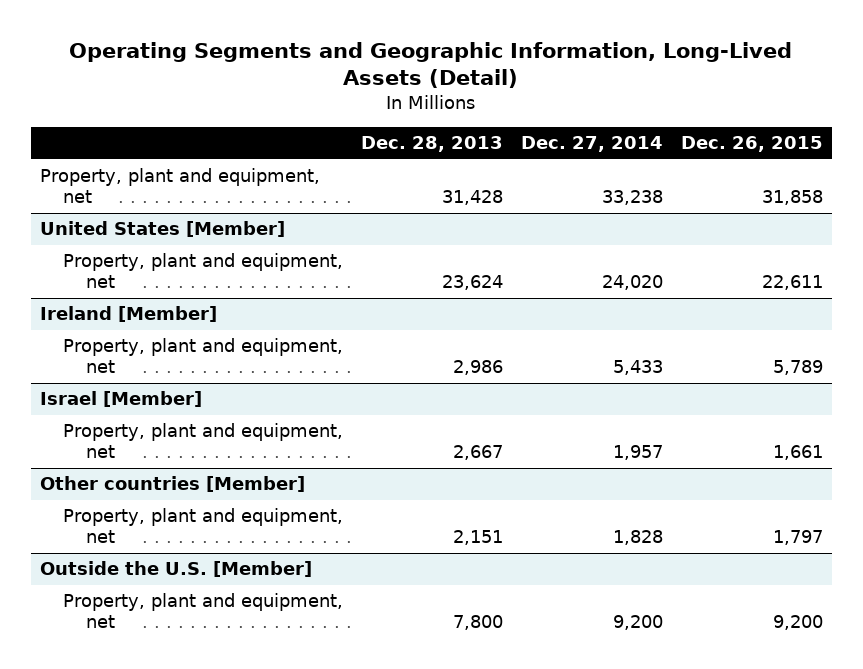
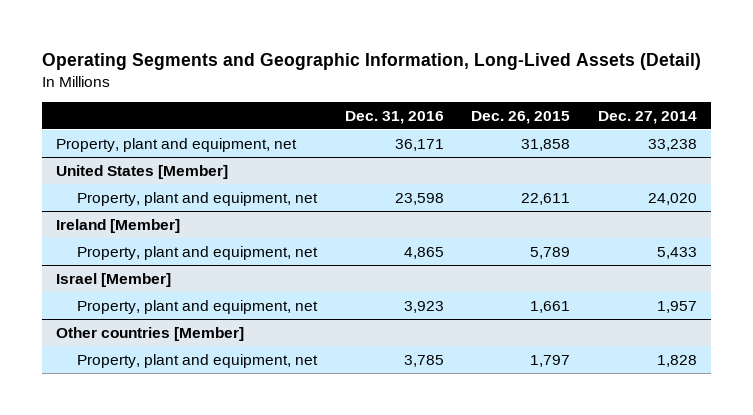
[360,136,503,153] Dec. 28, 2013 -> none
none -> [344,110,444,124] Dec. 31, 2016
[39,561,312,578] Outside the U.S. [Member] -> none
[62,593,343,629] Property, plant and equipment, net -> none

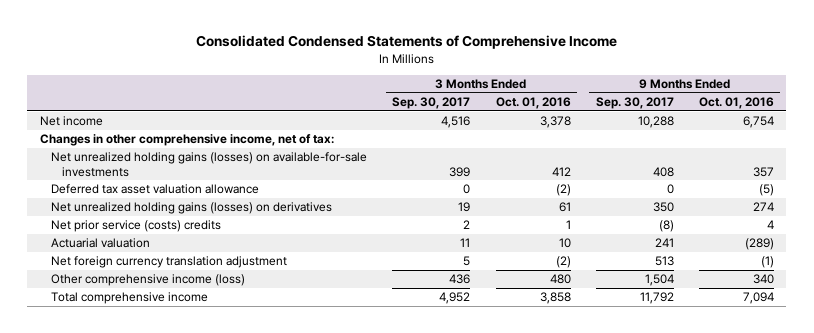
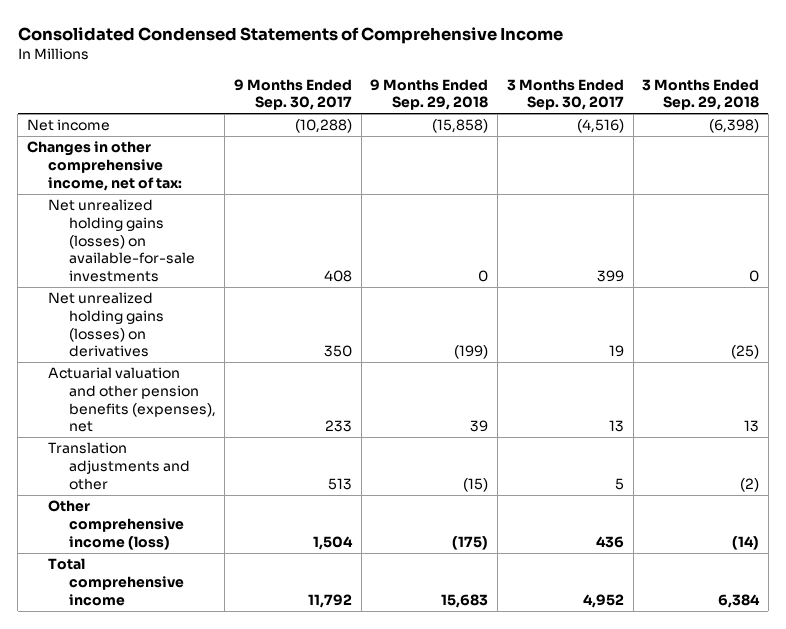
[495,97,571,110] Oct. 01, 2016 -> none
[698,97,774,110] Oct. 01, 2016 -> none
none -> [370,78,489,111] 9 Months Ended Sep. 29, 2018
none -> [642,78,760,111] 3 Months Ended Sep. 29, 2018
[441,116,471,129] 4,516 -> [576,119,624,134] (4,516)
[637,116,674,129] 10,288 -> [295,119,353,134] (10,288)
[51,184,260,195] Deferred tax asset valuation allowance -> none
[51,220,222,233] Net prior service (costs) credits -> none
[51,238,151,249] Actuarial valuation -> none
none -> [47,367,216,433] Actuarial valuation and other pension benefits (expenses), net
[51,256,288,269] Net foreign currency translation adjustment -> [47,442,190,490] Translation adjustments and other

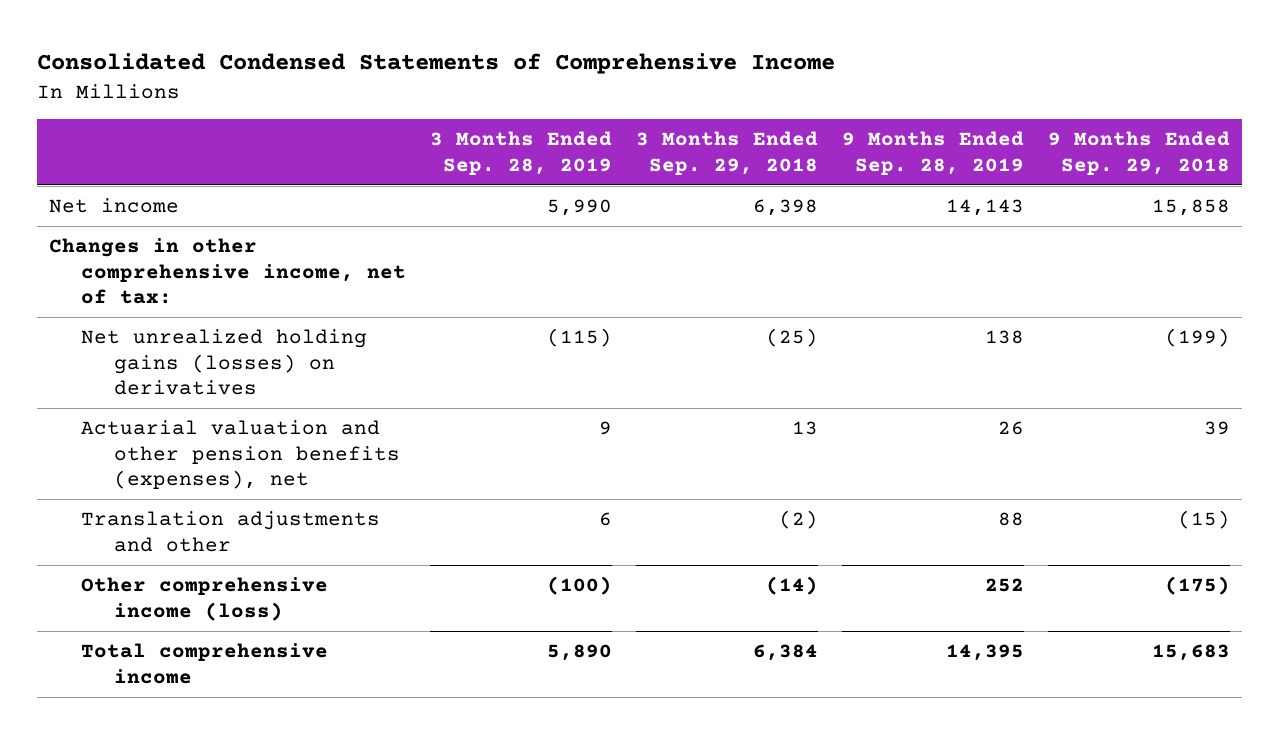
[234,78,353,111] 9 Months Ended Sep. 30, 2017 -> none
[506,78,624,111] 3 Months Ended Sep. 30, 2017 -> none
none -> [430,130,613,175] 3 Months Ended Sep. 28, 2019
none -> [842,130,1025,175] 9 Months Ended Sep. 28, 2019
[432,119,489,134] (15,858) -> [1152,199,1231,217] 15,858
[709,119,760,134] (6,398) -> [753,199,819,217] 6,398
[47,199,195,282] Net unrealized holding gains (losses) on available-for-sale investments -> none

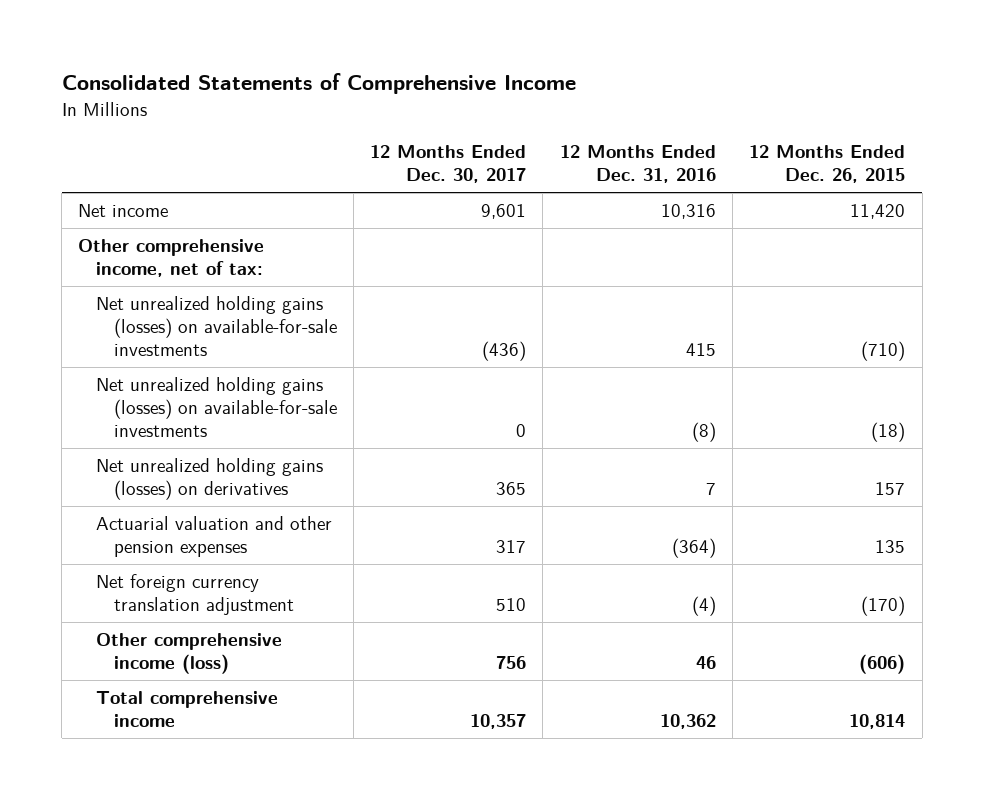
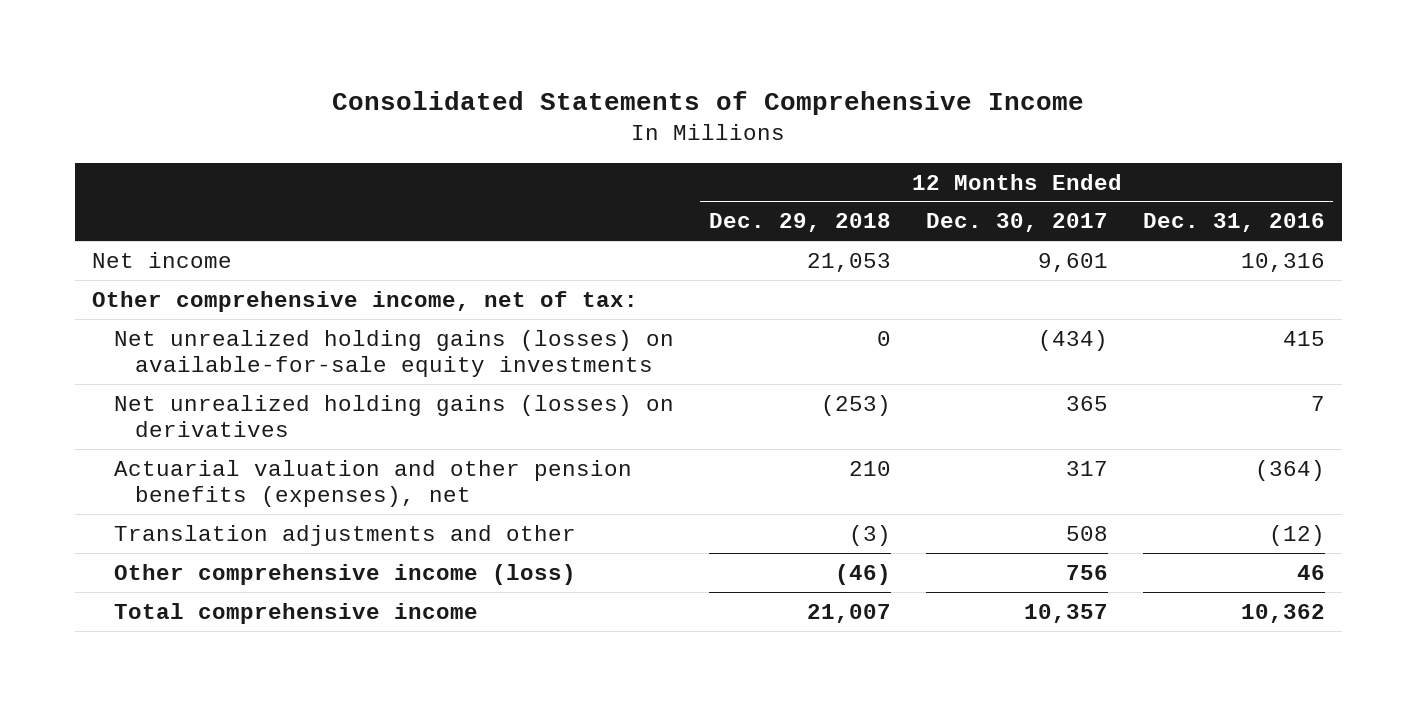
[749,145,906,184] 12 Months Ended Dec. 26, 2015 -> none
none -> [708,213,891,233] Dec. 29, 2018
[95,377,337,437] Net unrealized holding gains (losses) on available-for-sale investments -> none
[95,296,337,356] Net unrealized holding gains (losses) on available-for-sale investments -> [113,329,674,378] Net unrealized holding gains (losses) on available-for-sale equity investments
[482,340,527,361] (436) -> [1037,329,1108,351] (434)
[95,516,332,557] Actuarial valuation and other pension expenses -> [113,459,632,508] Actuarial valuation and other pension benefits (expenses), net
[95,574,294,615] Net foreign currency translation adjustment -> [113,524,576,546] Translation adjustments and other
[496,597,527,611] 510 -> [1065,525,1108,541] 508
[691,595,716,616] (4) -> [1268,524,1325,546] (12)

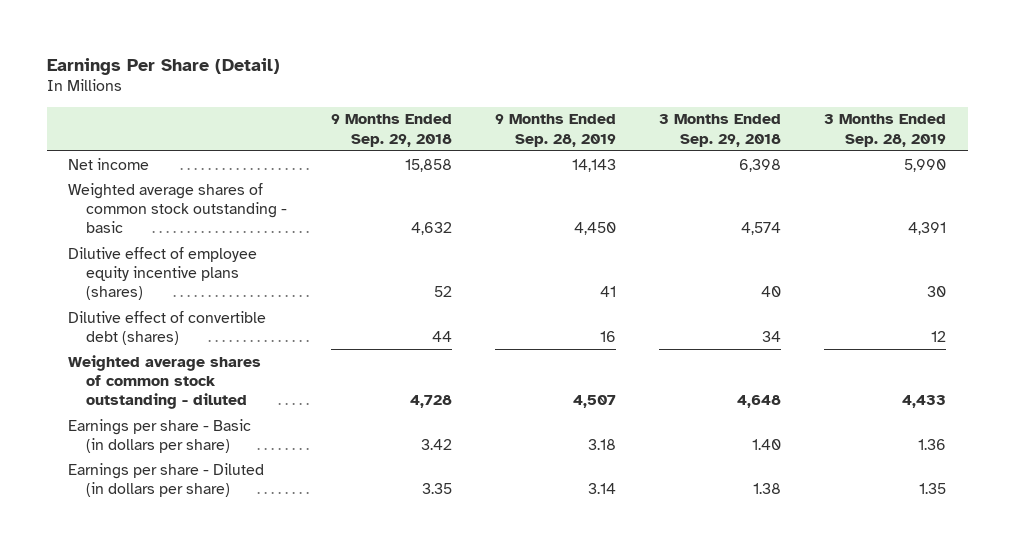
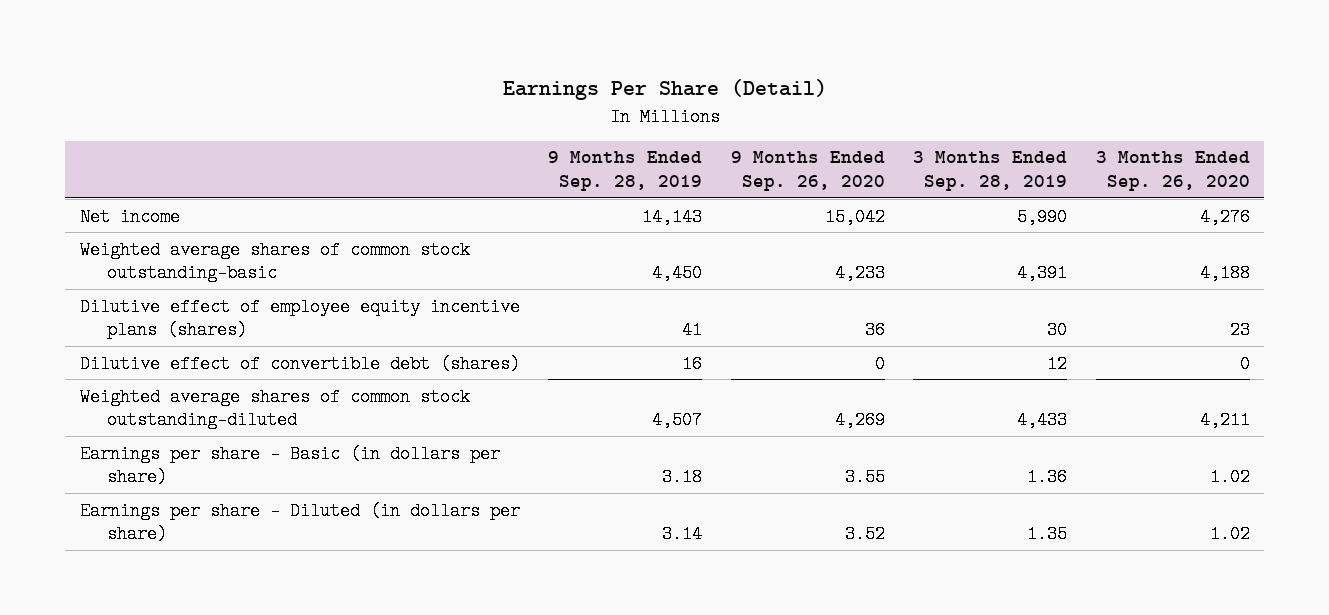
[330,114,452,147] 9 Months Ended Sep. 29, 2018 -> none
[659,114,782,147] 3 Months Ended Sep. 29, 2018 -> none
none -> [730,151,885,191] 9 Months Ended Sep. 26, 2020
none -> [1095,151,1250,191] 3 Months Ended Sep. 26, 2020
[68,182,288,234] Weighted average shares of common stock outstanding - basic -> [79,240,470,282] Weighted average shares of common stock outstanding-basic
[68,354,262,410] Weighted average shares of common stock outstanding - diluted -> [79,387,470,429] Weighted average shares of common stock outstanding-diluted

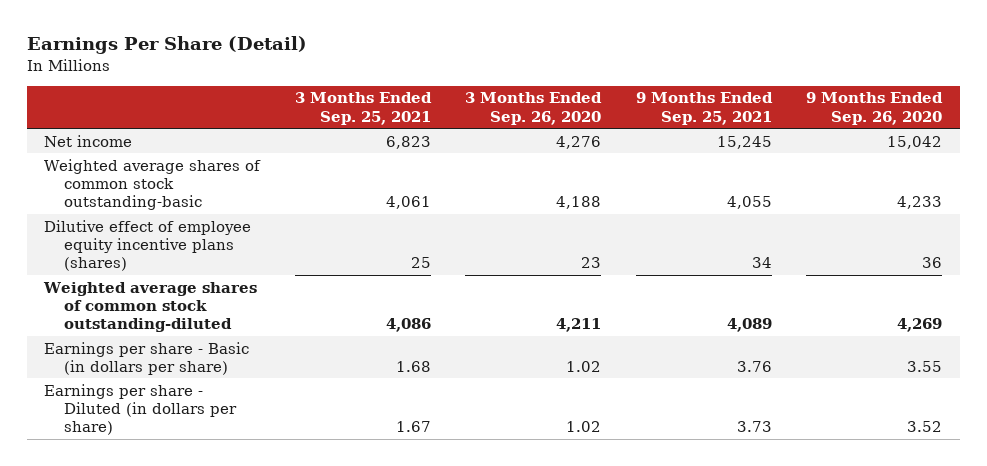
[548,151,703,191] 9 Months Ended Sep. 28, 2019 -> none
[913,151,1068,191] 3 Months Ended Sep. 28, 2019 -> none
none -> [294,92,432,125] 3 Months Ended Sep. 25, 2021
none -> [635,92,773,125] 9 Months Ended Sep. 25, 2021
[79,354,520,373] Dilutive effect of convertible debt (shares) -> none

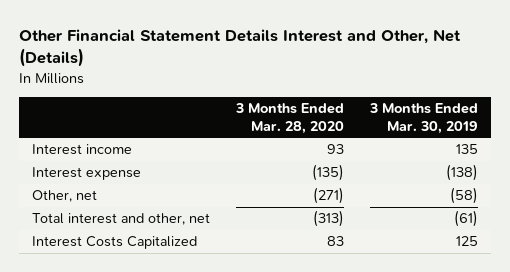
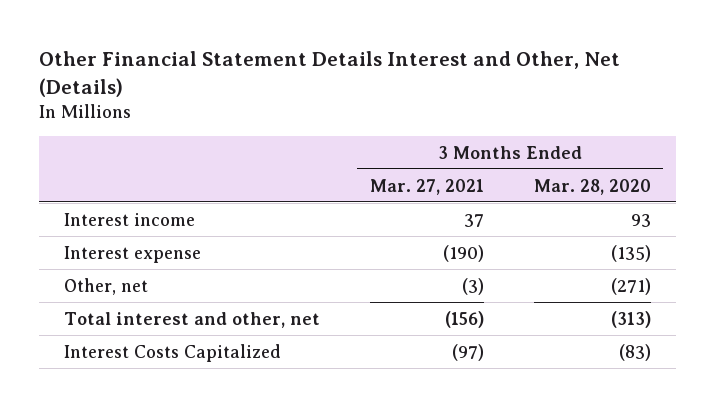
[368,103,478,134] 3 Months Ended Mar. 30, 2019 -> none
none -> [369,178,484,195] Mar. 27, 2021
[326,236,344,247] 83 -> [618,343,651,361] (83)

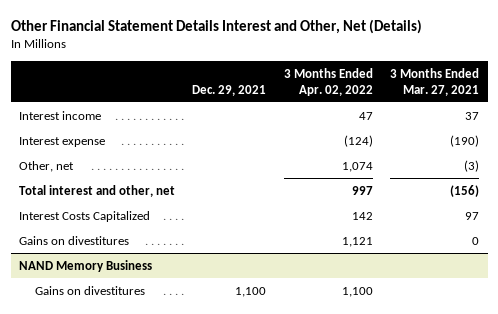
[533,178,651,195] Mar. 28, 2020 -> none
none -> [192,84,267,96] Dec. 29, 2021
none -> [283,68,373,96] 3 Months Ended Apr. 02, 2022
[451,343,484,361] (97) -> [464,211,479,220] 97
none -> [19,235,130,245] Gains on divestitures
none -> [19,259,153,272] NAND Memory Business
none -> [35,285,146,295] Gains on divestitures

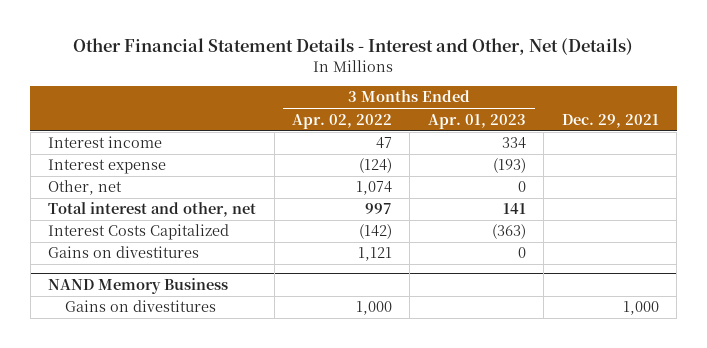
[10,18,422,34] Other Financial Statement Details Interest and Other, Net (Details) -> [73,38,634,56] Other Financial Statement Details - Interest and Other, Net (Details)
[389,68,479,96] 3 Months Ended Mar. 27, 2021 -> none
none -> [427,113,526,129] Apr. 01, 2023
[351,211,373,220] 142 -> [359,224,393,240] (142)
[235,286,267,297] 1,100 -> [622,301,659,316] 1,000
[341,286,373,297] 1,100 -> [356,301,393,316] 1,000

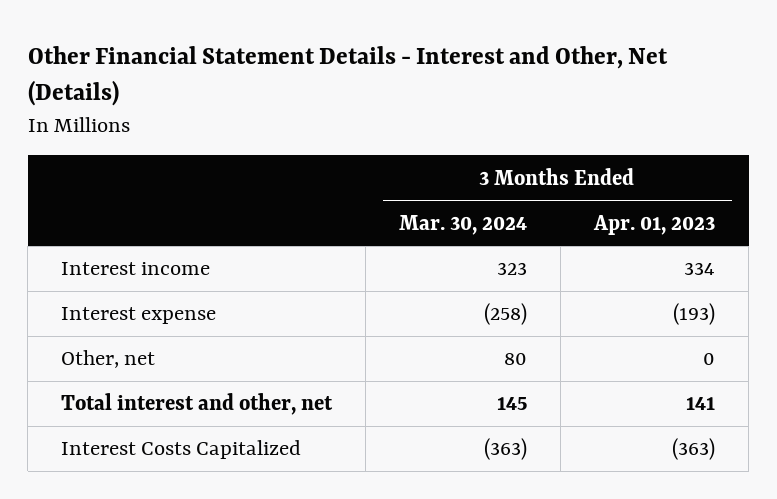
[292,113,393,129] Apr. 02, 2022 -> none
[561,113,659,128] Dec. 29, 2021 -> none
none -> [399,214,528,235] Mar. 30, 2024
[48,246,200,259] Gains on divestitures -> none
[48,277,229,294] NAND Memory Business -> none
[65,300,217,313] Gains on divestitures -> none

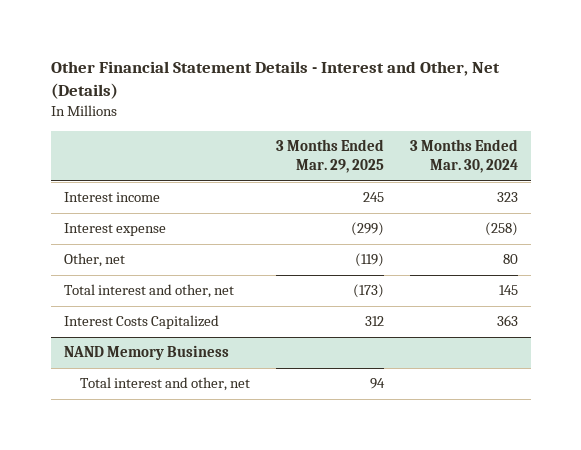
[593,214,716,235] Apr. 01, 2023 -> none
none -> [275,139,384,174] 3 Months Ended Mar. 29, 2025
[484,438,528,461] (363) -> [496,315,518,327] 363
none -> [63,345,229,361] NAND Memory Business
none -> [79,377,250,392] Total interest and other, net

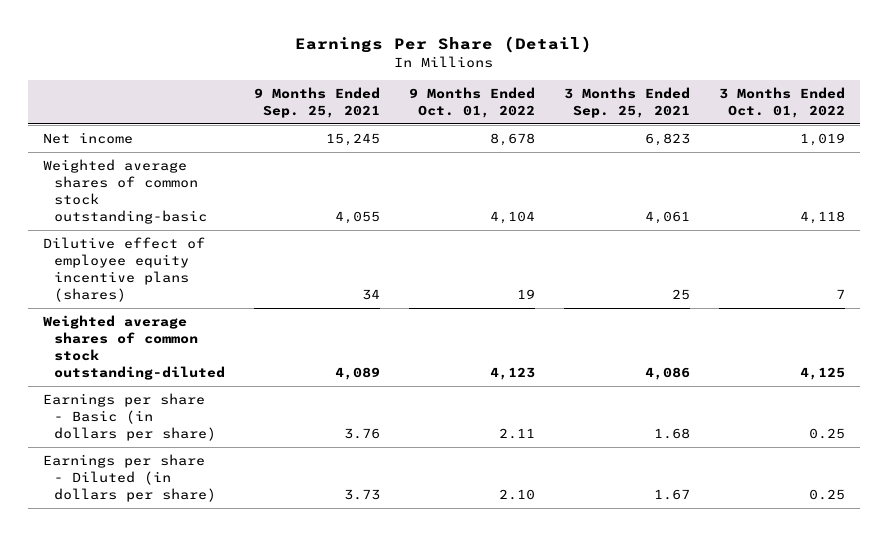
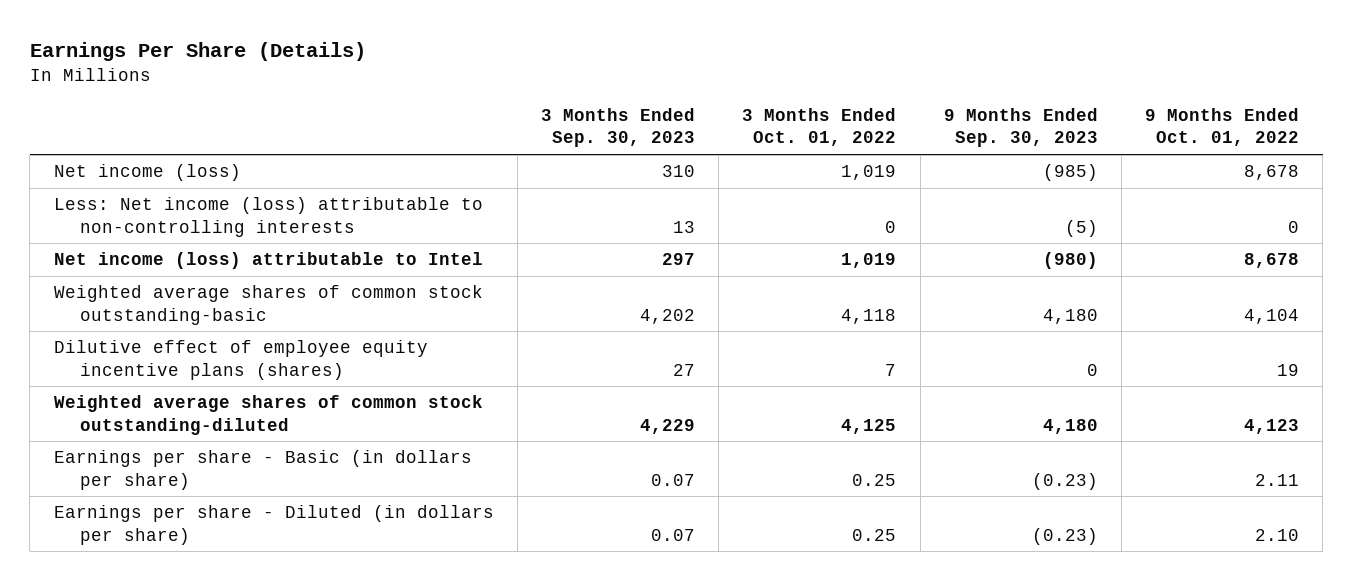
[295,35,593,53] Earnings Per Share (Detail) -> [29,42,366,62] Earnings Per Share (Details)
[253,86,380,118] 9 Months Ended Sep. 25, 2021 -> none
[564,86,691,118] 3 Months Ended Sep. 25, 2021 -> none
none -> [540,108,695,148] 3 Months Ended Sep. 30, 2023
none -> [943,108,1098,148] 9 Months Ended Sep. 30, 2023
none -> [53,164,241,182] Net income (loss)
none -> [53,197,483,237] Less: Net income (loss) attributable to non-controlling interests
[42,132,133,145] Net income -> [53,252,483,270] Net income (loss) attributable to Intel

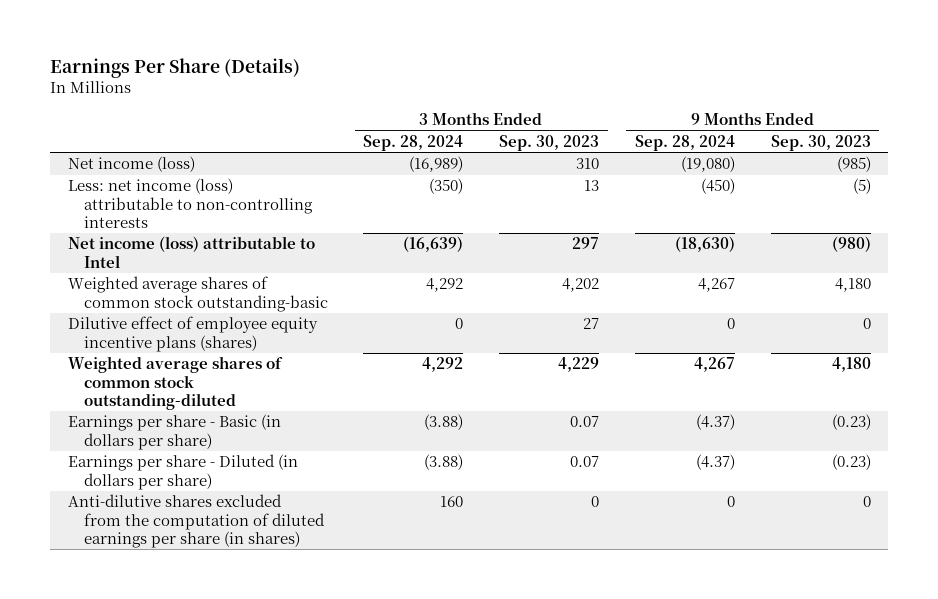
[742,108,897,147] 3 Months Ended Oct. 01, 2022 -> none
[1145,108,1300,147] 9 Months Ended Oct. 01, 2022 -> none
none -> [363,134,464,151] Sep. 28, 2024
none -> [634,134,735,151] Sep. 28, 2024
[53,197,483,237] Less: Net income (loss) attributable to non-controlling interests -> [67,178,313,228] Less: net income (loss) attributable to non-controlling interests
none -> [67,494,325,548] Anti-dilutive shares excluded from the computation of diluted earnings per share (in shares)

